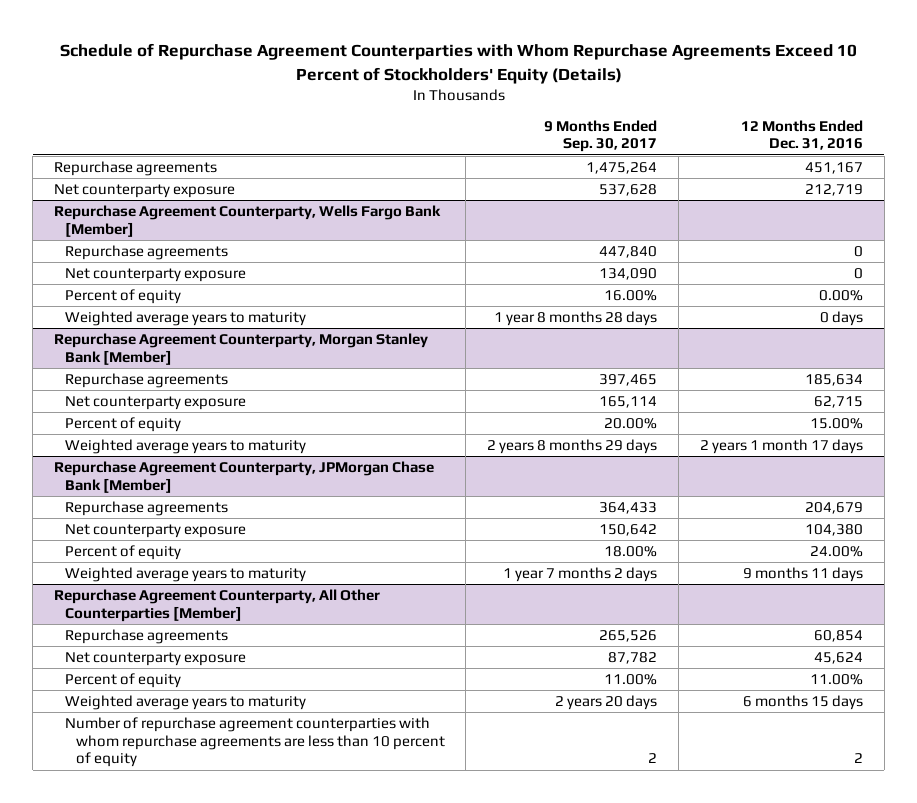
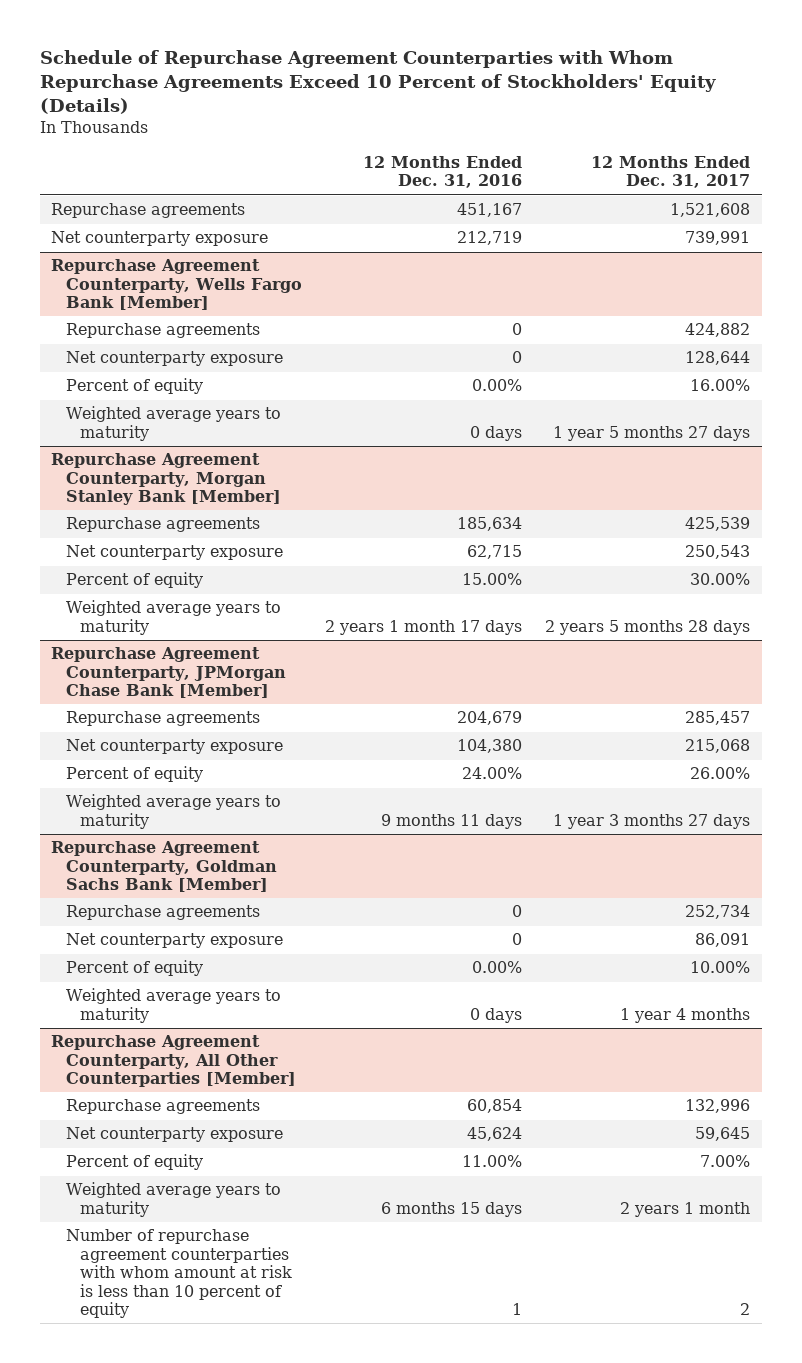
[544,119,658,153] 9 Months Ended Sep. 30, 2017 -> none
none -> [591,156,751,189] 12 Months Ended Dec. 31, 2017
none -> [51,841,277,893] Repurchase Agreement Counterparty, Goldman Sachs Bank [Member]
none -> [65,905,260,921] Repurchase agreements
none -> [65,933,283,949] Net counterparty exposure
none -> [65,960,203,977] Percent of equity
none -> [65,988,281,1023] Weighted average years to maturity
[64,717,445,768] Number of repurchase agreement counterparties with whom repurchase agreements are less than 10 percent of equity -> [65,1229,293,1318] Number of repurchase agreement counterparties with whom amount at risk is less than 10 percent of equity
[854,753,864,764] 2 -> [512,1302,523,1315] 1

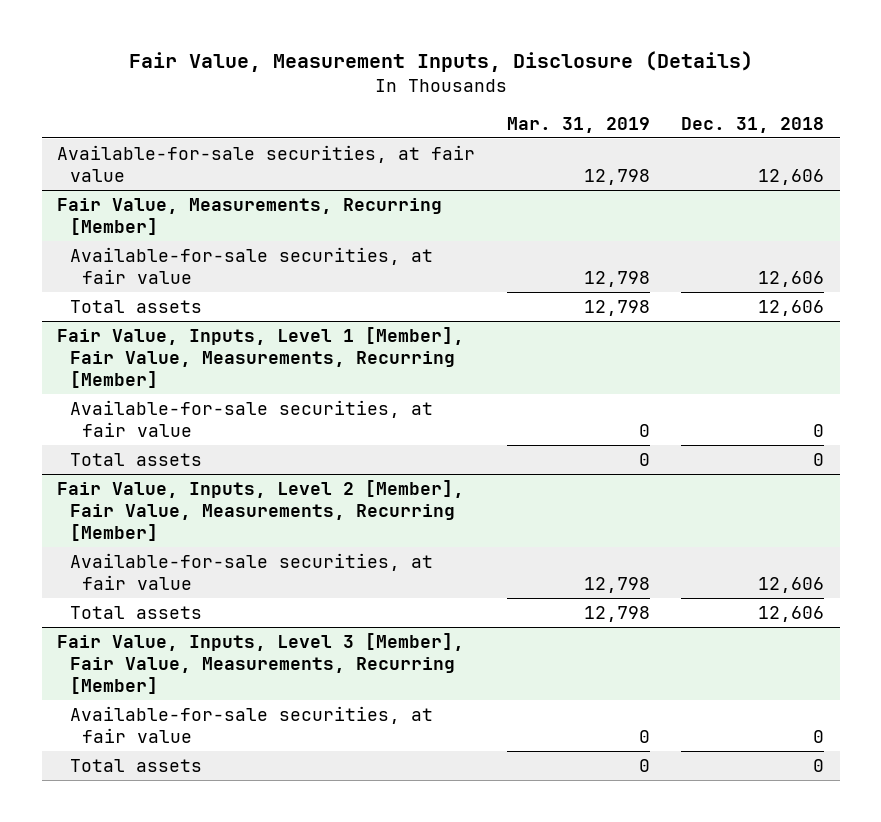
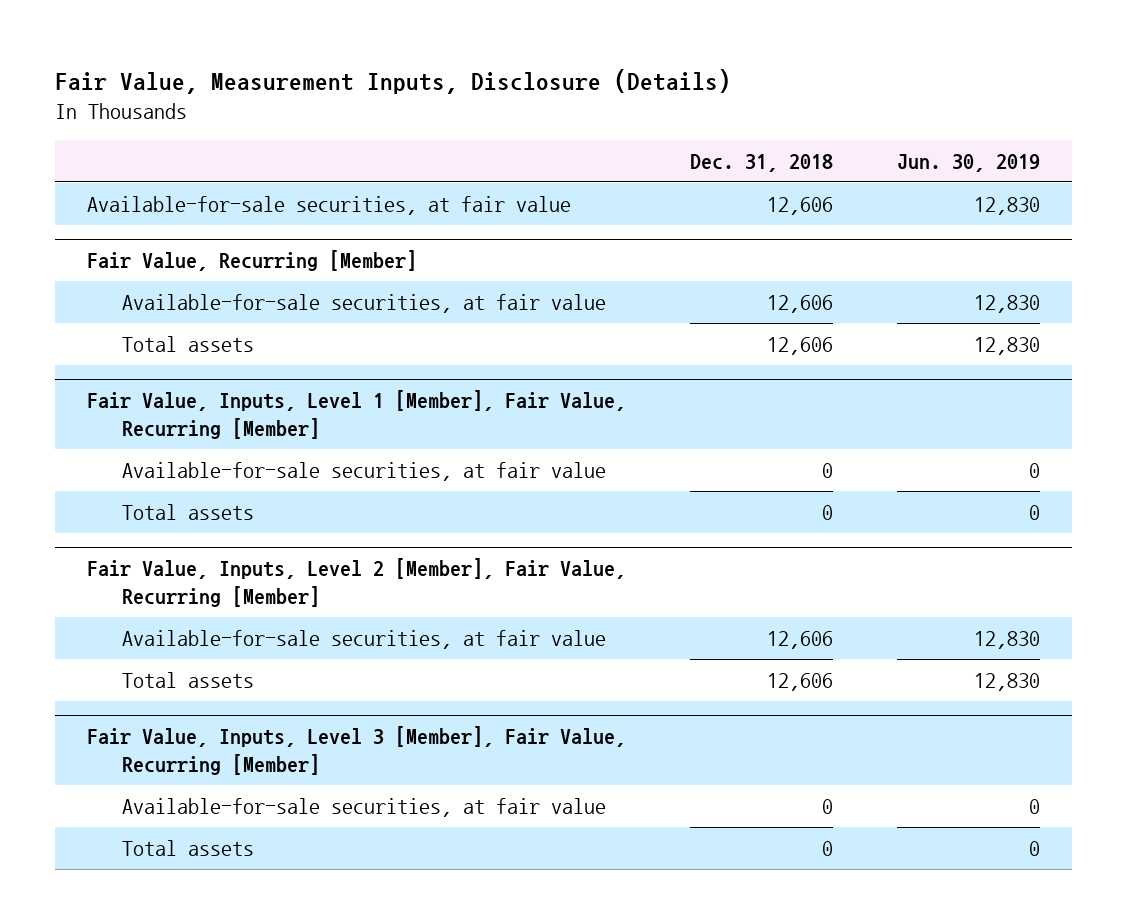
[506,116,650,133] Mar. 31, 2019 -> none
none -> [896,153,1040,172] Jun. 30, 2019
[57,197,443,235] Fair Value, Measurements, Recurring [Member] -> [87,249,418,271] Fair Value, Recurring [Member]
[57,326,465,389] Fair Value, Inputs, Level 1 [Member], Fair Value, Measurements, Recurring [Member] -> [87,389,627,440] Fair Value, Inputs, Level 1 [Member], Fair Value, Recurring [Member]
[57,479,465,542] Fair Value, Inputs, Level 2 [Member], Fair Value, Measurements, Recurring [Member] -> [87,557,627,608] Fair Value, Inputs, Level 2 [Member], Fair Value, Recurring [Member]
[57,632,465,695] Fair Value, Inputs, Level 3 [Member], Fair Value, Measurements, Recurring [Member] -> [87,725,627,776] Fair Value, Inputs, Level 3 [Member], Fair Value, Recurring [Member]

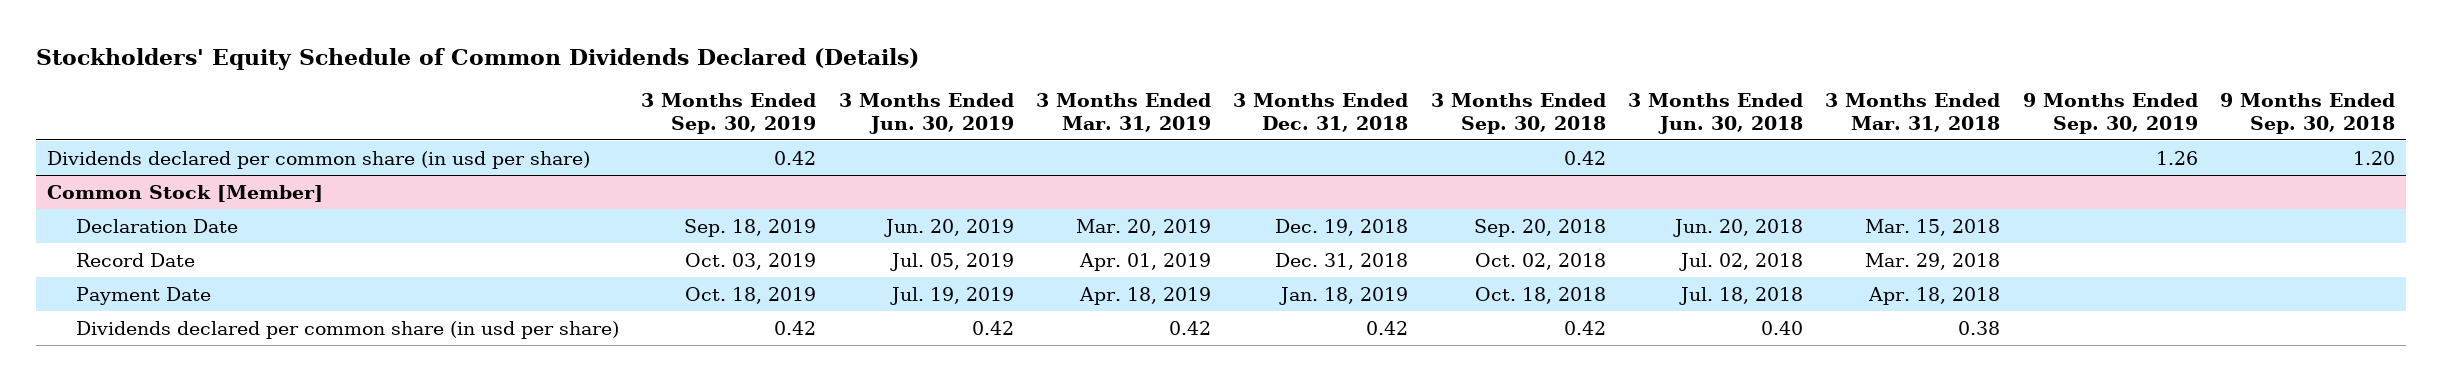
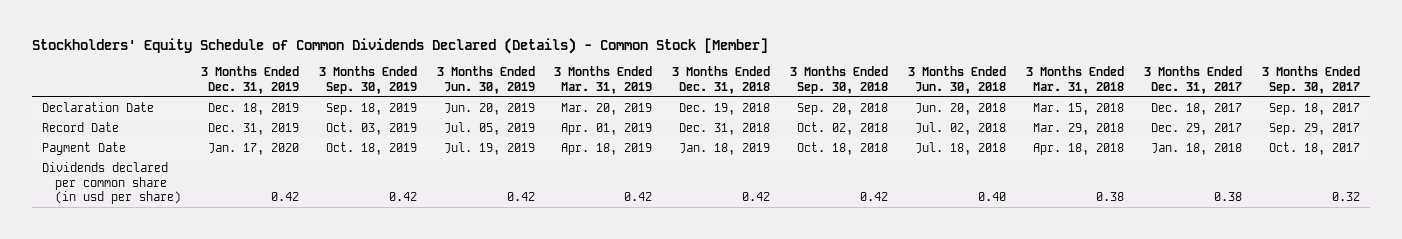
[35,47,919,70] Stockholders' Equity Schedule of Common Dividends Declared (Details) -> [32,38,769,55] Stockholders' Equity Schedule of Common Dividends Declared (Details) - Common Stock [Member]
[2022,93,2198,134] 9 Months Ended Sep. 30, 2019 -> none
[2220,93,2396,134] 9 Months Ended Sep. 30, 2018 -> none
none -> [200,66,299,94] 3 Months Ended Dec. 31, 2019
none -> [1143,66,1242,94] 3 Months Ended Dec. 31, 2017
none -> [1261,66,1360,94] 3 Months Ended Sep. 30, 2017
[46,150,590,169] Dividends declared per common share (in usd per share) -> none
[46,184,323,202] Common Stock [Member] -> none

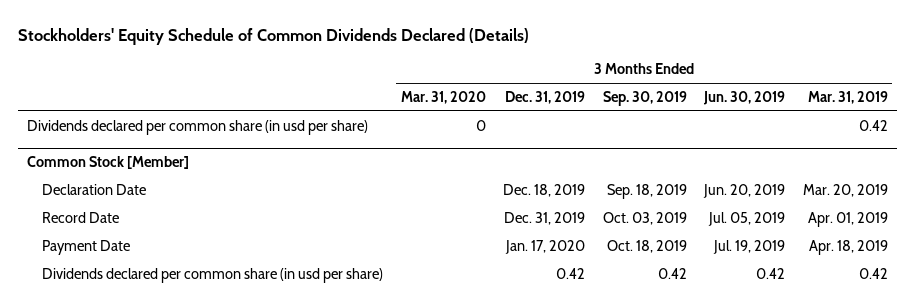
[32,38,769,55] Stockholders' Equity Schedule of Common Dividends Declared (Details) - Common Stock [Member] -> [18,27,530,45] Stockholders' Equity Schedule of Common Dividends Declared (Details)
[672,66,771,94] 3 Months Ended Dec. 31, 2018 -> none
[790,66,889,94] 3 Months Ended Sep. 30, 2018 -> none
[908,66,1007,94] 3 Months Ended Jun. 30, 2018 -> none
[1025,66,1124,94] 3 Months Ended Mar. 31, 2018 -> none
[1143,66,1242,94] 3 Months Ended Dec. 31, 2017 -> none
[1261,66,1360,94] 3 Months Ended Sep. 30, 2017 -> none
none -> [400,90,486,104] Mar. 31, 2020
none -> [27,119,369,135] Dividends declared per common share (in usd per share)
none -> [27,156,190,170] Common Stock [Member]

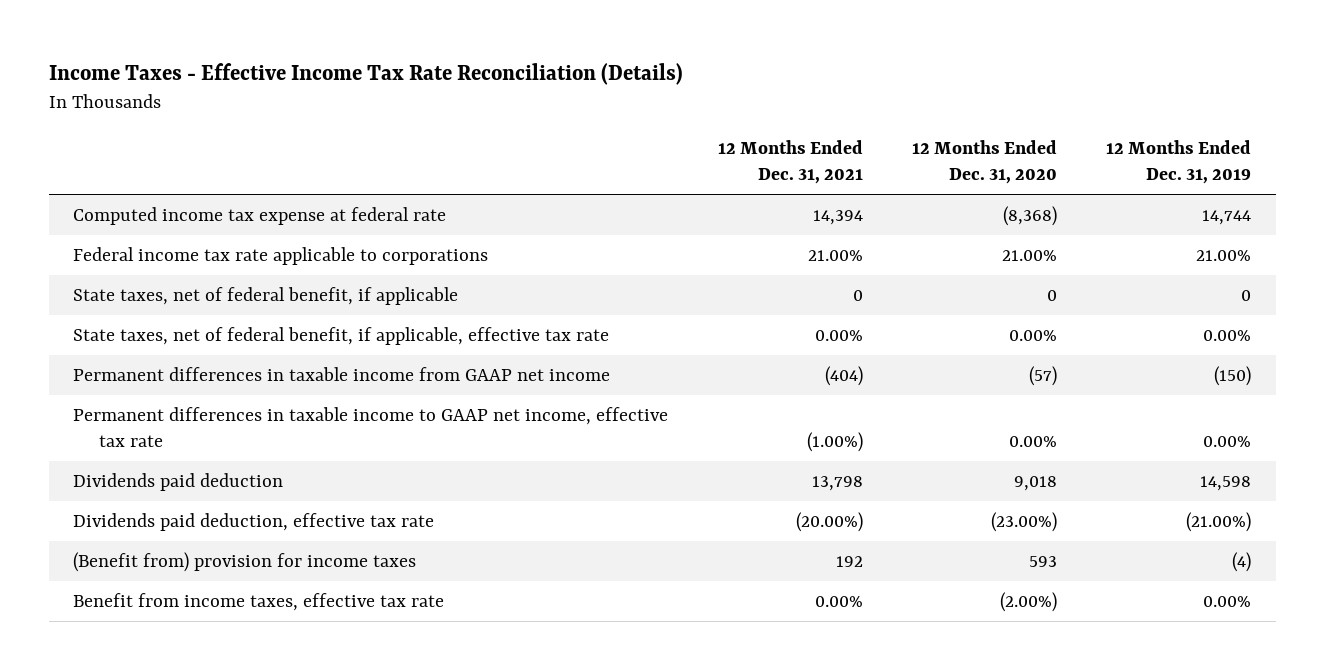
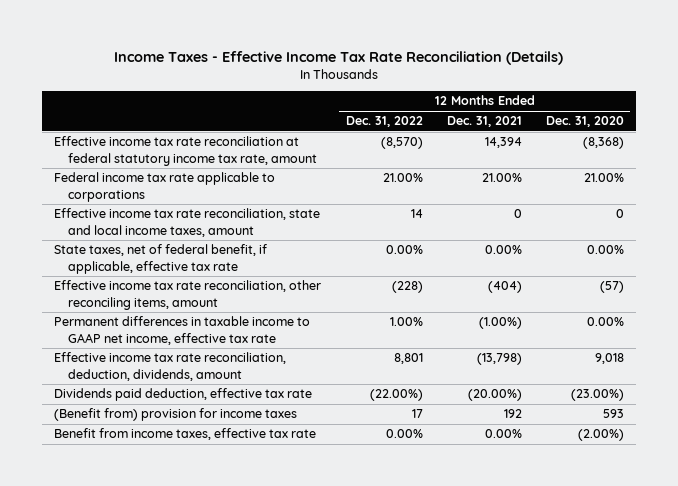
[1106,139,1252,184] 12 Months Ended Dec. 31, 2019 -> none
none -> [345,116,423,128] Dec. 31, 2022
[73,206,447,225] Computed income tax expense at federal rate -> [54,136,318,166] Effective income tax rate reconciliation at federal statutory income tax rate, amount
[73,286,459,305] State taxes, net of federal benefit, if applicable -> [54,208,321,237] Effective income tax rate reconciliation, state and local income taxes, amount
[73,366,611,381] Permanent differences in taxable income from GAAP net income -> [54,280,322,310] Effective income tax rate reconciliation, other reconciling items, amount
[73,472,284,491] Dividends paid deduction -> none
none -> [54,352,287,381] Effective income tax rate reconciliation, deduction, dividends, amount

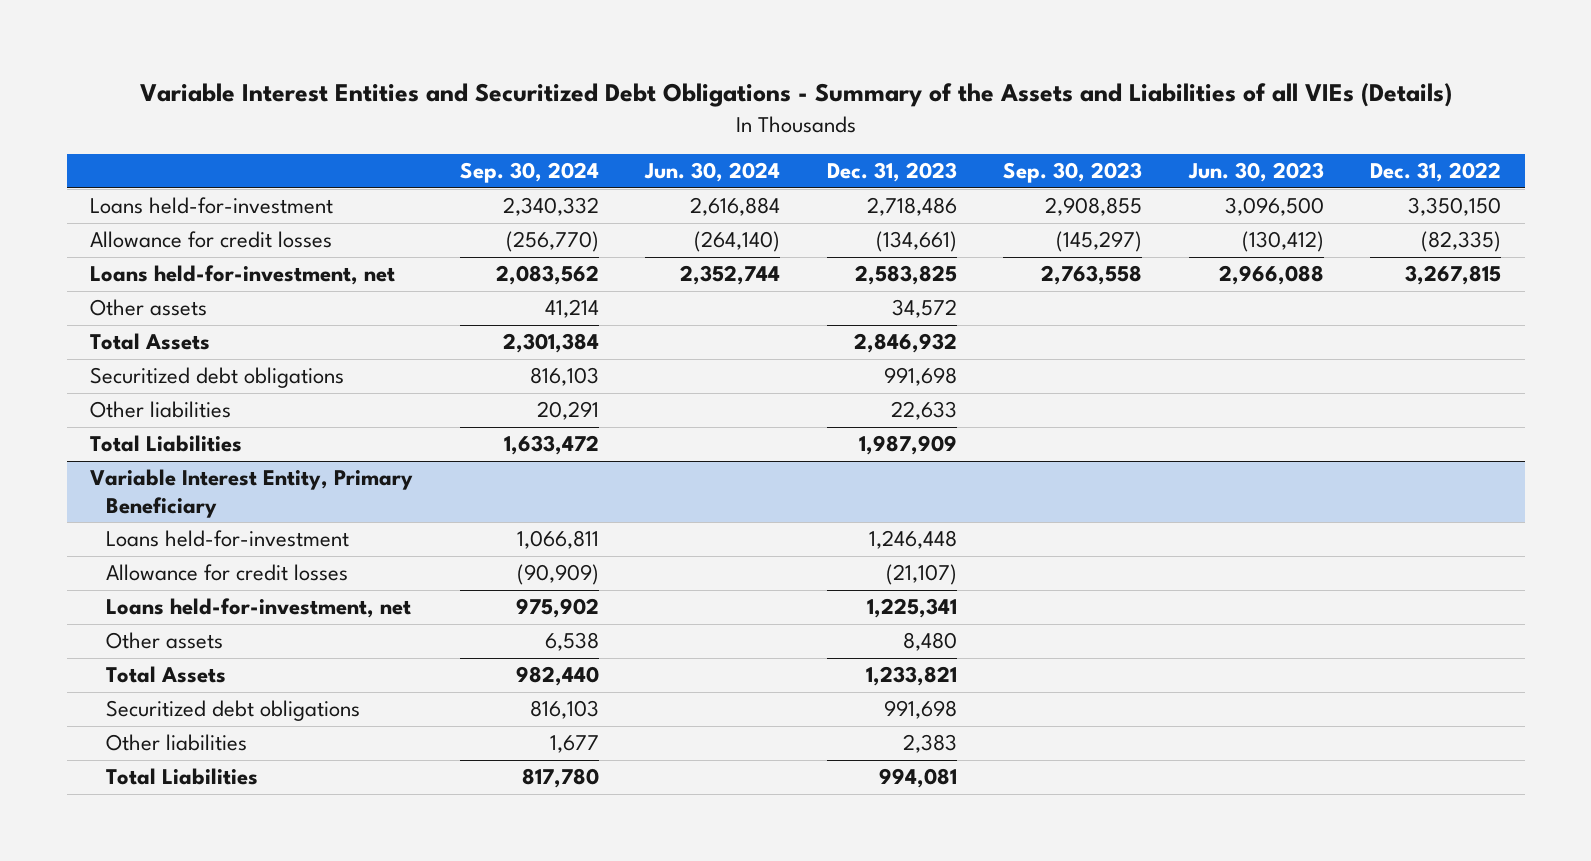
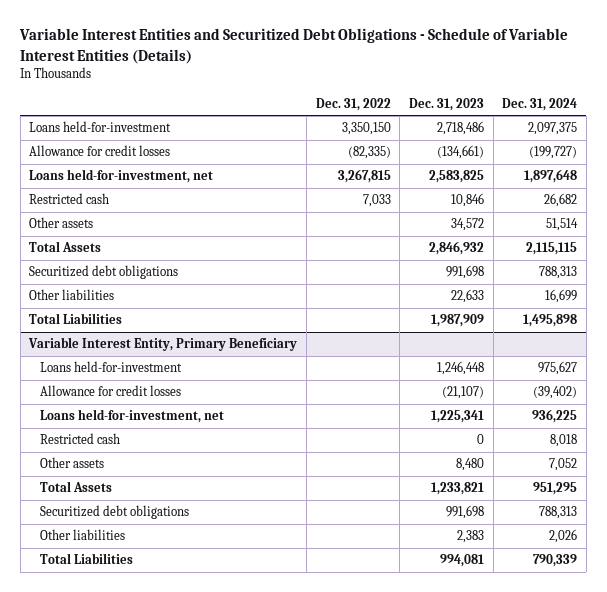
[139,83,1452,108] Variable Interest Entities and Securitized Debt Obligations - Summary of the Assets and Liabilities of all VIEs (Details) -> [19,28,569,64] Variable Interest Entities and Securitized Debt Obligations - Schedule of Variable Interest Entities (Details)
[459,162,599,184] Sep. 30, 2024 -> none
[644,162,781,183] Jun. 30, 2024 -> none
[1003,162,1143,184] Sep. 30, 2023 -> none
[1187,162,1324,183] Jun. 30, 2023 -> none
none -> [502,97,578,111] Dec. 31, 2024
none -> [29,193,110,205] Restricted cash
none -> [39,433,120,445] Restricted cash

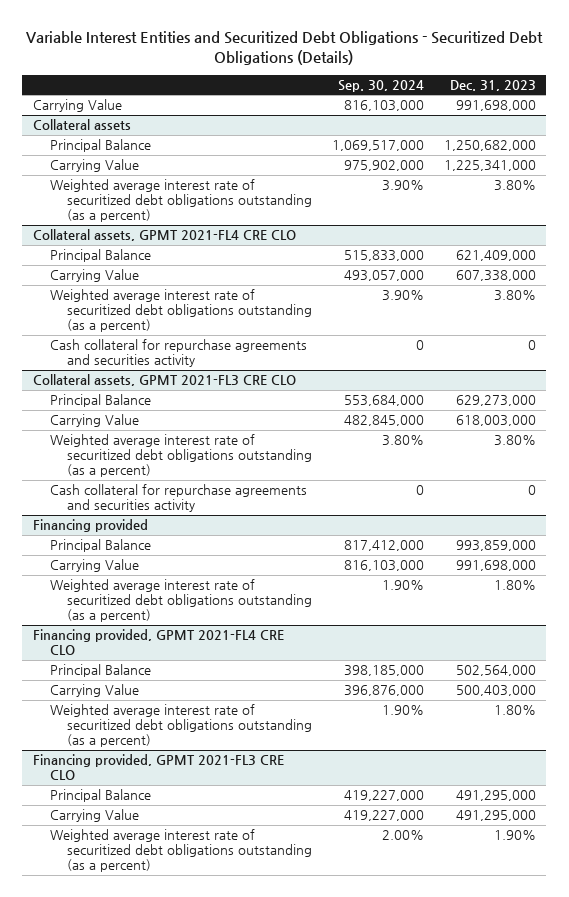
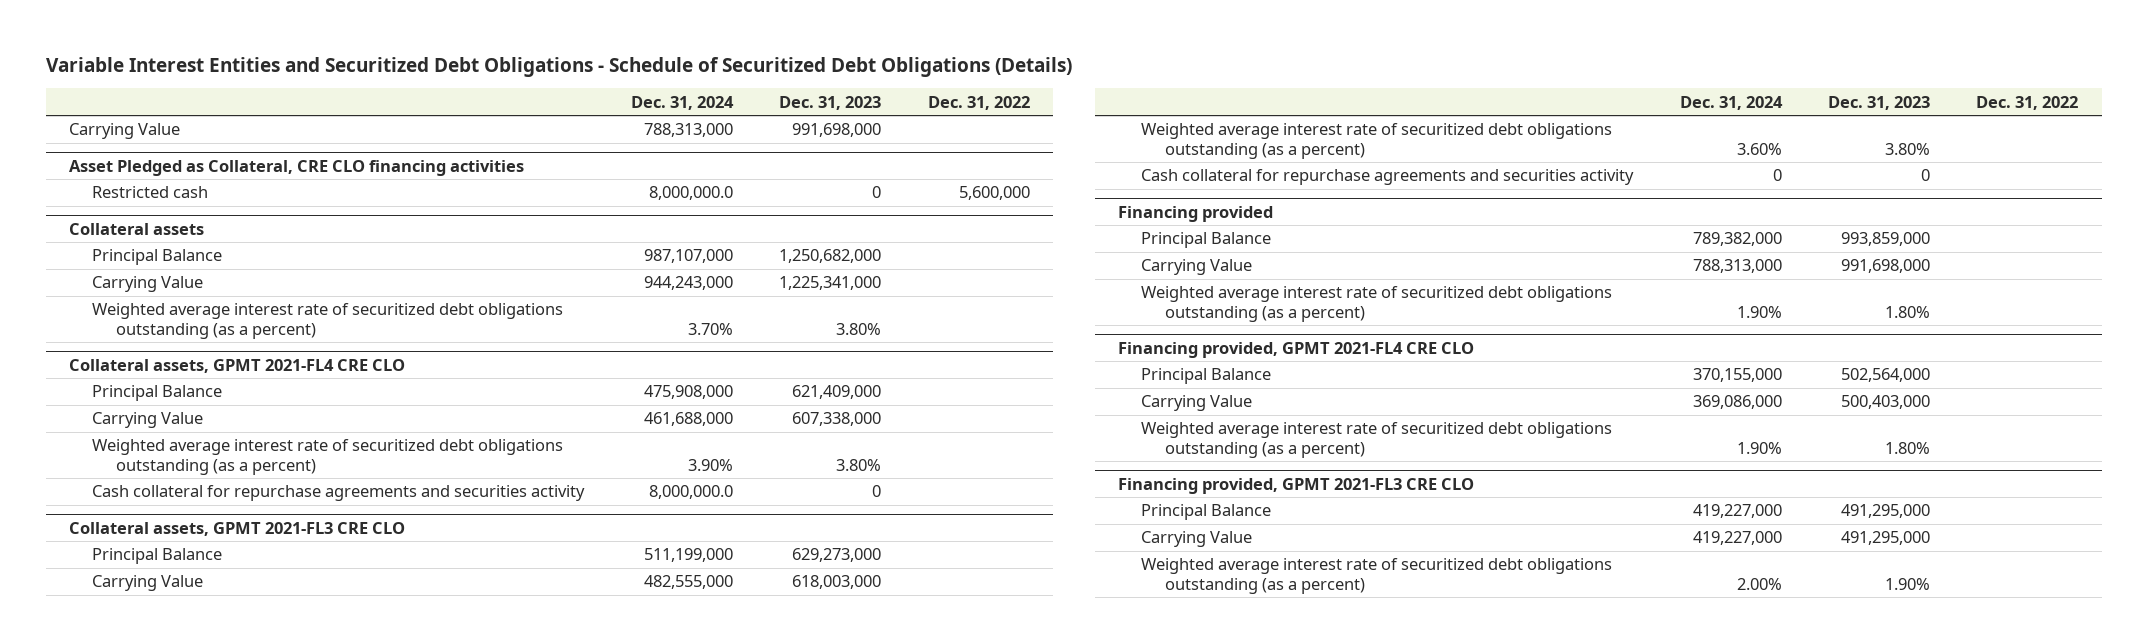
[26,31,544,65] Variable Interest Entities and Securitized Debt Obligations - Securitized Debt Obligations (Details) -> [45,56,1072,77] Variable Interest Entities and Securitized Debt Obligations - Schedule of Securitized Debt Obligations (Details)
[338,79,425,92] Sep. 30, 2024 -> none
none -> [630,95,734,110] Dec. 31, 2024
none -> [927,95,1030,110] Dec. 31, 2022
none -> [68,160,524,177] Asset Pledged as Collateral, CRE CLO financing activities
none -> [92,186,209,199] Restricted cash

